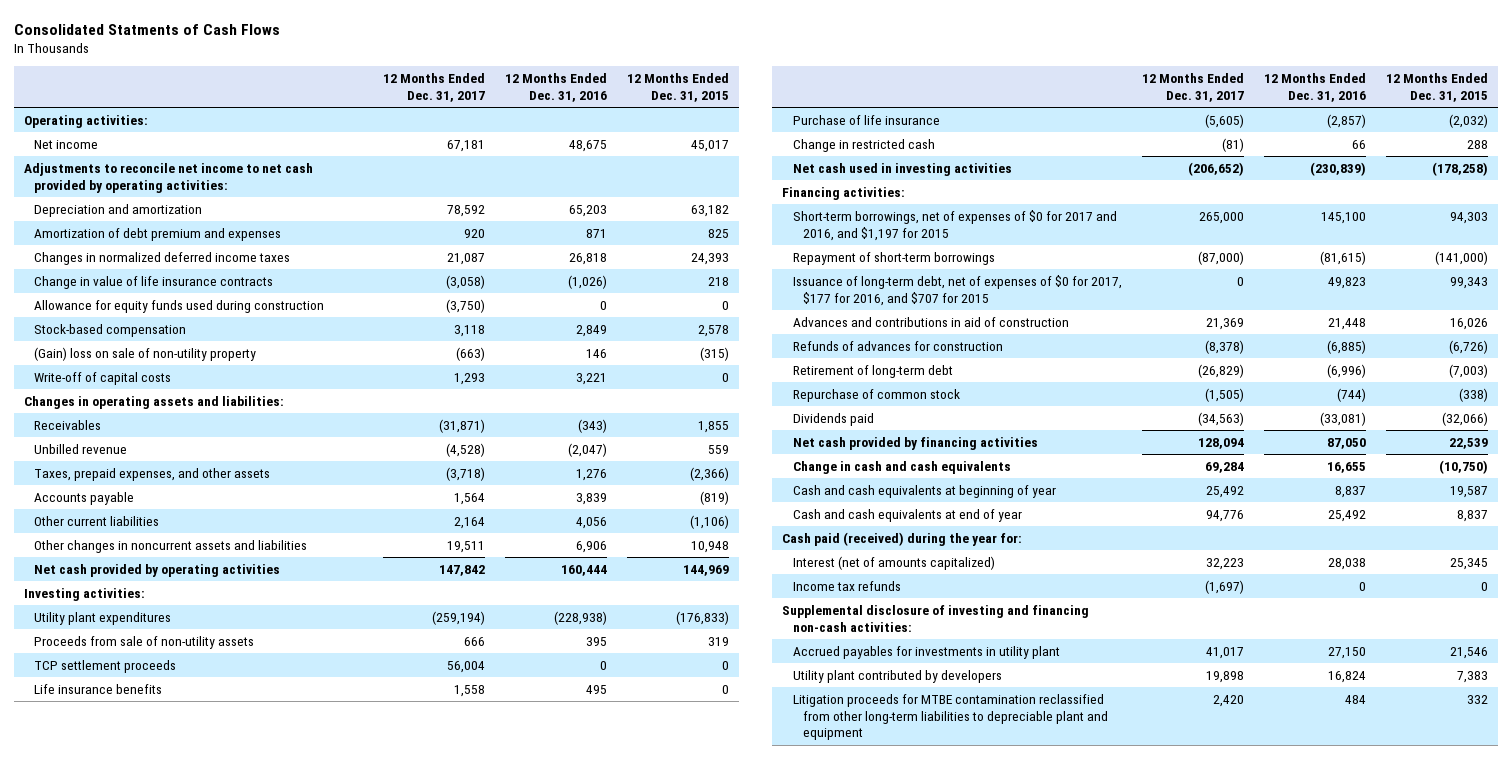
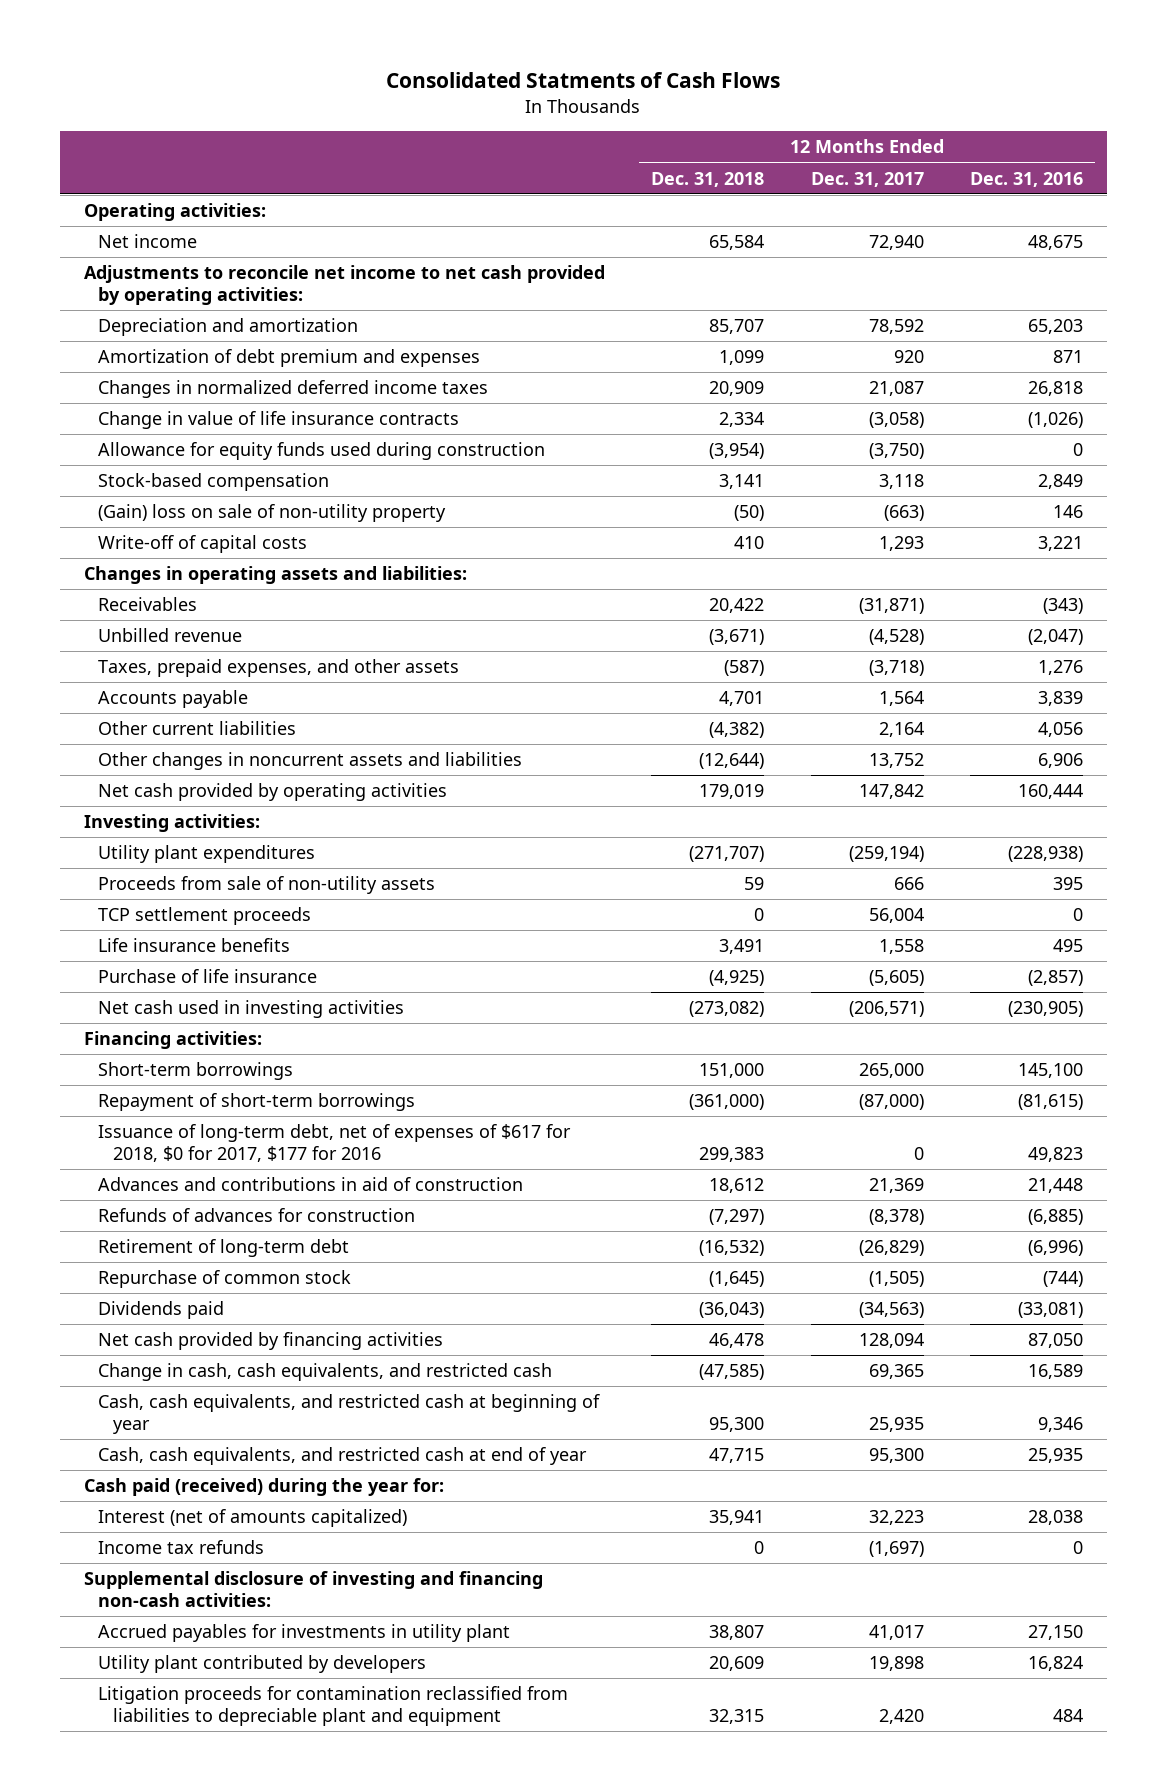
[626,73,729,102] 12 Months Ended Dec. 31, 2015 -> none
none -> [651,171,765,187] Dec. 31, 2018
[447,139,486,152] 67,181 -> [868,235,924,251] 72,940
[447,540,486,553] 19,511 -> [868,753,924,769] 13,752
[792,138,935,152] Change in restricted cash -> none
[1187,161,1244,176] (206,652) -> [848,1001,924,1018] (206,571)
[1309,161,1366,176] (230,839) -> [1008,1001,1084,1018] (230,905)
[792,209,1117,241] Short-term borrowings, net of expenses of $0 for 2017 and 2016, and $1,197 for 2015 -> [98,1062,294,1081] Short-term borrowings
[792,274,1122,306] Issuance of long-term debt, net of expenses of $0 for 2017, $177 for 2016, and $707 for 2015 -> [98,1124,572,1162] Issuance of long-term debt, net of expenses of $617 for 2018, $0 for 2017, $177 for 2016
[792,460,1011,474] Change in cash and cash equivalents -> [98,1363,553,1382] Change in cash, cash equivalents, and restricted cash
[1204,461,1244,473] 69,284 -> [868,1364,924,1380] 69,365
[1326,461,1366,473] 16,655 -> [1028,1364,1084,1380] 16,589
[792,484,1056,498] Cash and cash equivalents at beginning of year -> [98,1394,601,1434] Cash, cash equivalents, and restricted cash at beginning of year
[1205,485,1244,498] 25,492 -> [868,1416,924,1432] 25,935
[1334,485,1366,498] 8,837 -> [1038,1416,1084,1432] 9,346
[792,508,1022,522] Cash and cash equivalents at end of year -> [98,1447,588,1466] Cash, cash equivalents, and restricted cash at end of year
[1205,509,1244,522] 94,776 -> [868,1448,924,1464] 95,300
[1327,509,1366,522] 25,492 -> [1028,1448,1084,1464] 25,935
[792,693,1109,741] Litigation proceeds for MTBE contamination reclassified from other long-term liabilities to depreciable plant and equipment -> [98,1686,569,1726] Litigation proceeds for contamination reclassified from liabilities to depreciable plant and equipment

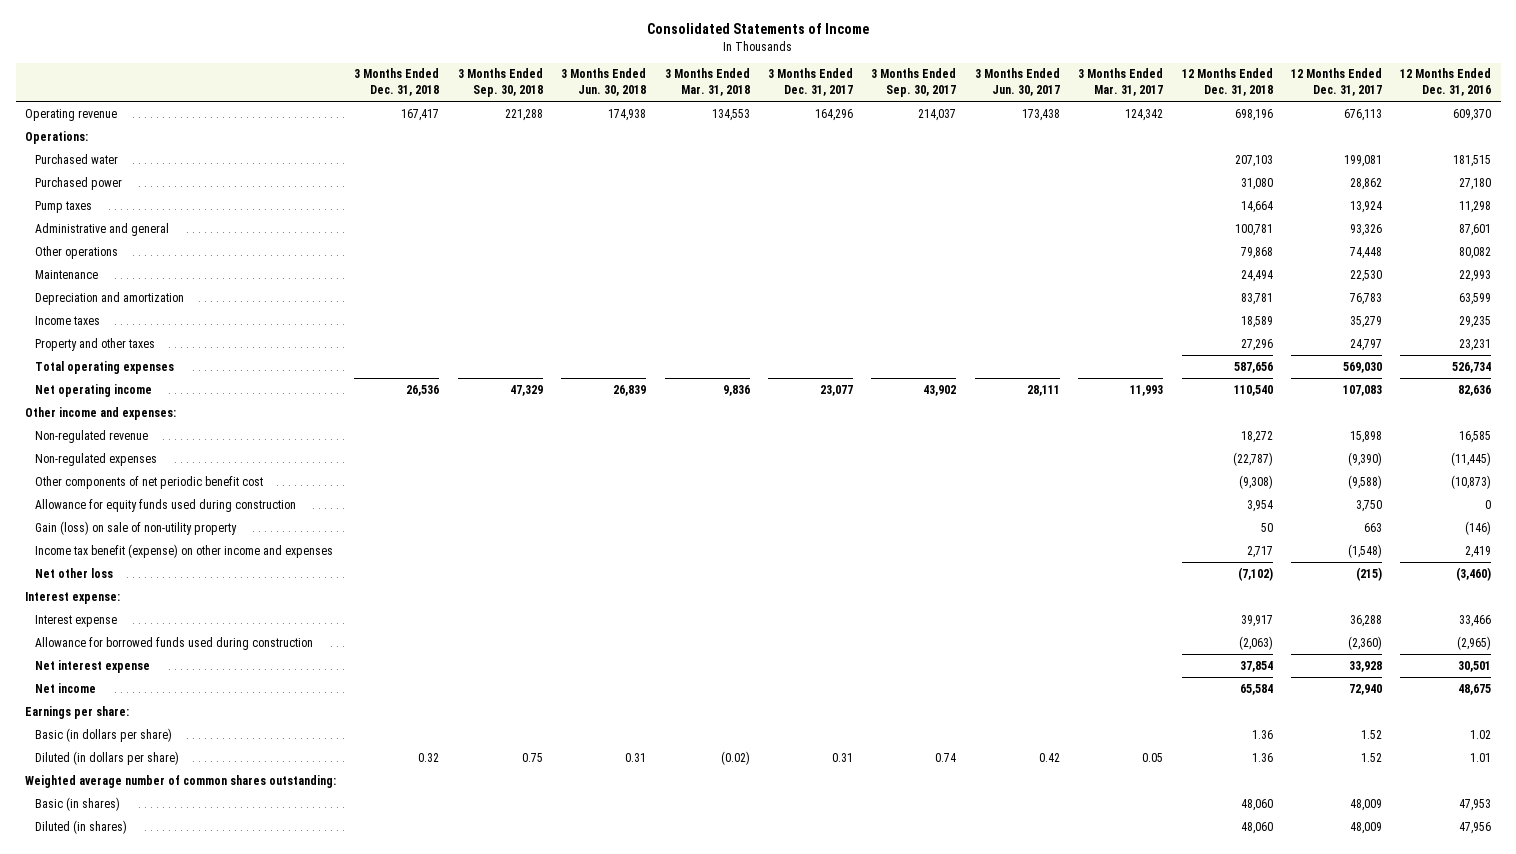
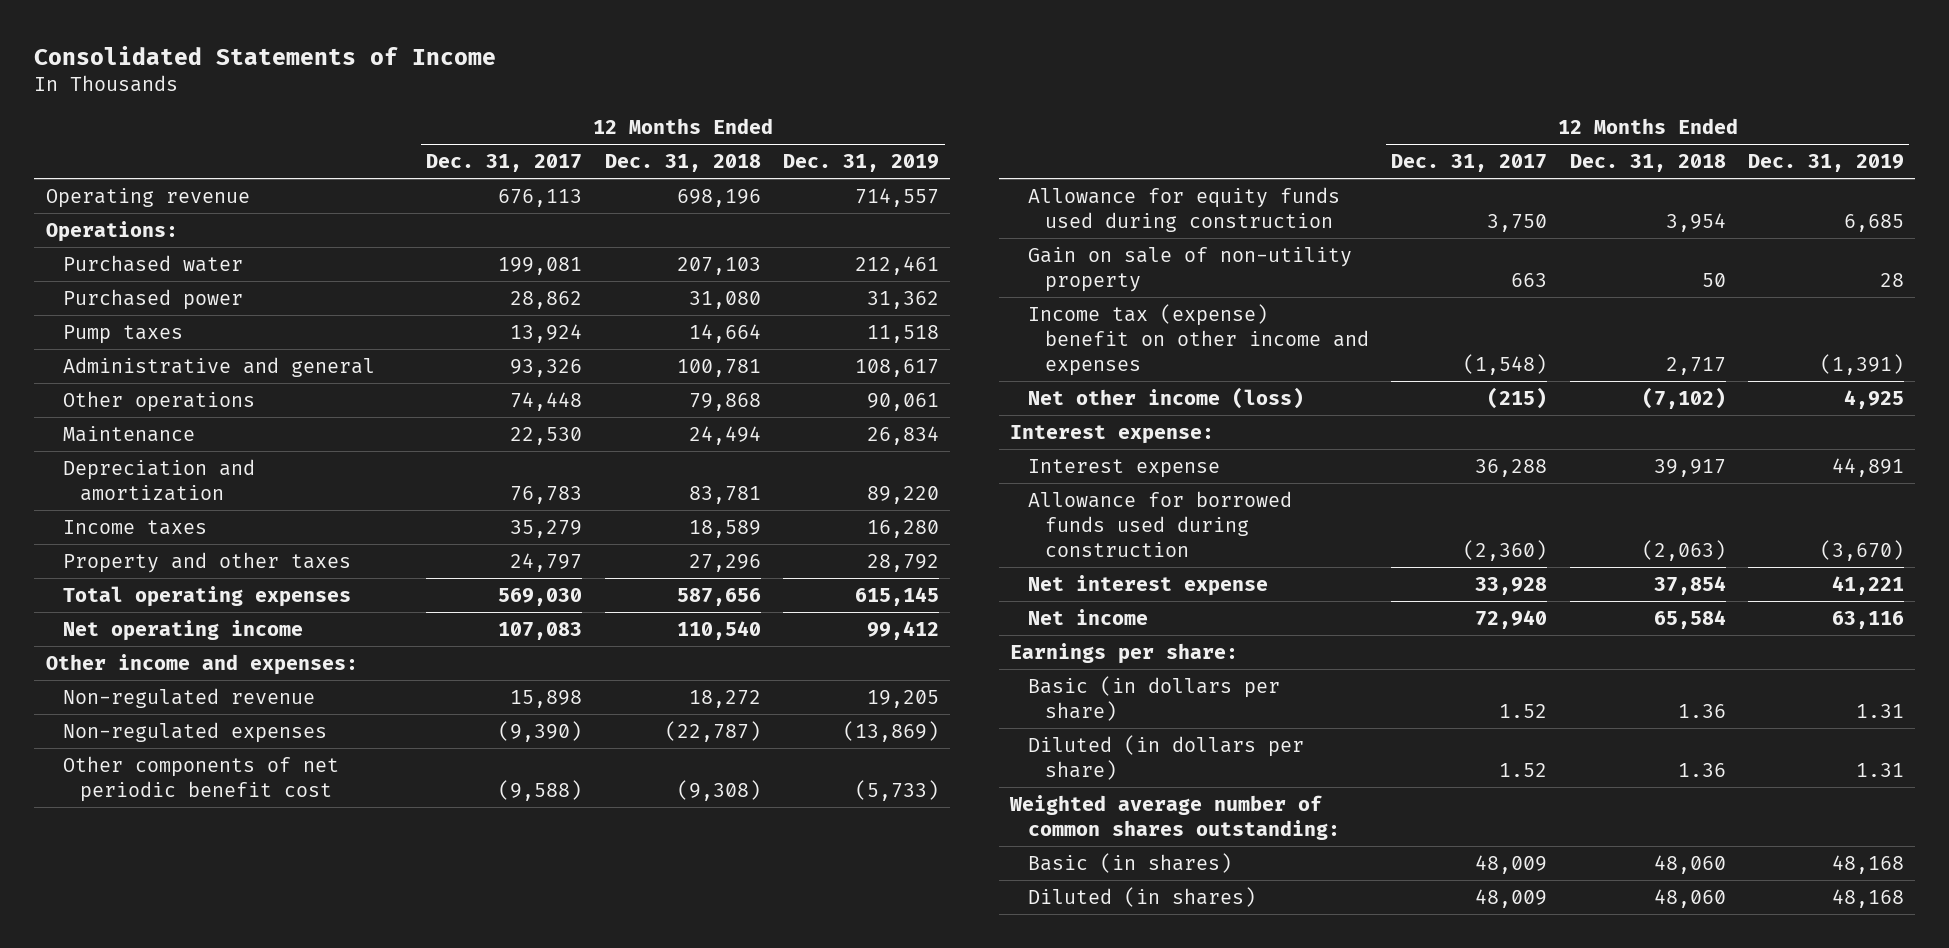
[354,68,440,97] 3 Months Ended Dec. 31, 2018 -> none
[457,68,543,98] 3 Months Ended Sep. 30, 2018 -> none
[561,68,647,97] 3 Months Ended Jun. 30, 2018 -> none
[664,68,750,97] 3 Months Ended Mar. 31, 2018 -> none
[767,68,853,97] 3 Months Ended Dec. 31, 2017 -> none
[871,68,957,98] 3 Months Ended Sep. 30, 2017 -> none
[974,68,1060,97] 3 Months Ended Jun. 30, 2017 -> none
[1078,68,1164,97] 3 Months Ended Mar. 31, 2017 -> none
[1400,68,1492,97] 12 Months Ended Dec. 31, 2016 -> none
none -> [783,154,940,173] Dec. 31, 2019
[34,520,237,535] Gain (loss) on sale of non-utility property -> [1027,246,1352,292] Gain on sale of non-utility property
[34,543,333,558] Income tax benefit (expense) on other income and expenses -> [1027,303,1369,376] Income tax (expense) benefit on other income and expenses
[34,567,113,578] Net other loss -> [1027,386,1304,409] Net other income (loss)

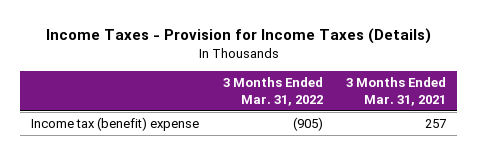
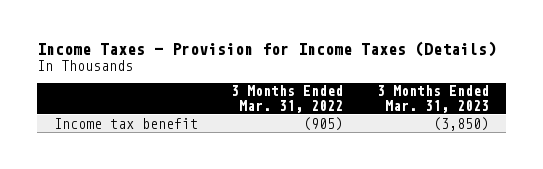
[345,77,446,107] 3 Months Ended Mar. 31, 2021 -> none
none -> [376,85,489,113] 3 Months Ended Mar. 31, 2023
[31,116,200,131] Income tax (benefit) expense -> [53,117,198,129] Income tax benefit

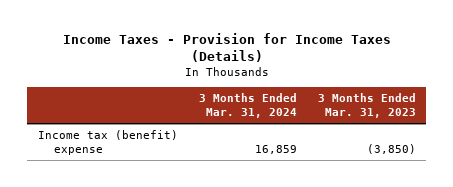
[231,85,344,113] 3 Months Ended Mar. 31, 2022 -> none
none -> [198,93,297,119] 3 Months Ended Mar. 31, 2024
[53,117,198,129] Income tax benefit -> [37,130,178,155] Income tax (benefit) expense

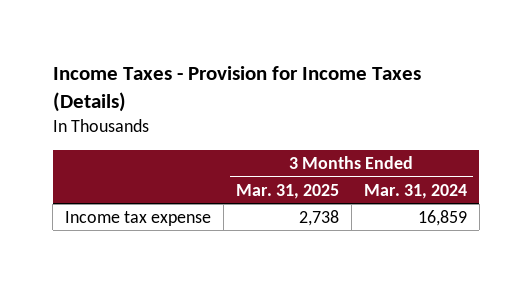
[317,93,416,119] 3 Months Ended Mar. 31, 2023 -> none
none -> [235,183,339,199] Mar. 31, 2025
[37,130,178,155] Income tax (benefit) expense -> [64,211,211,227] Income tax expense

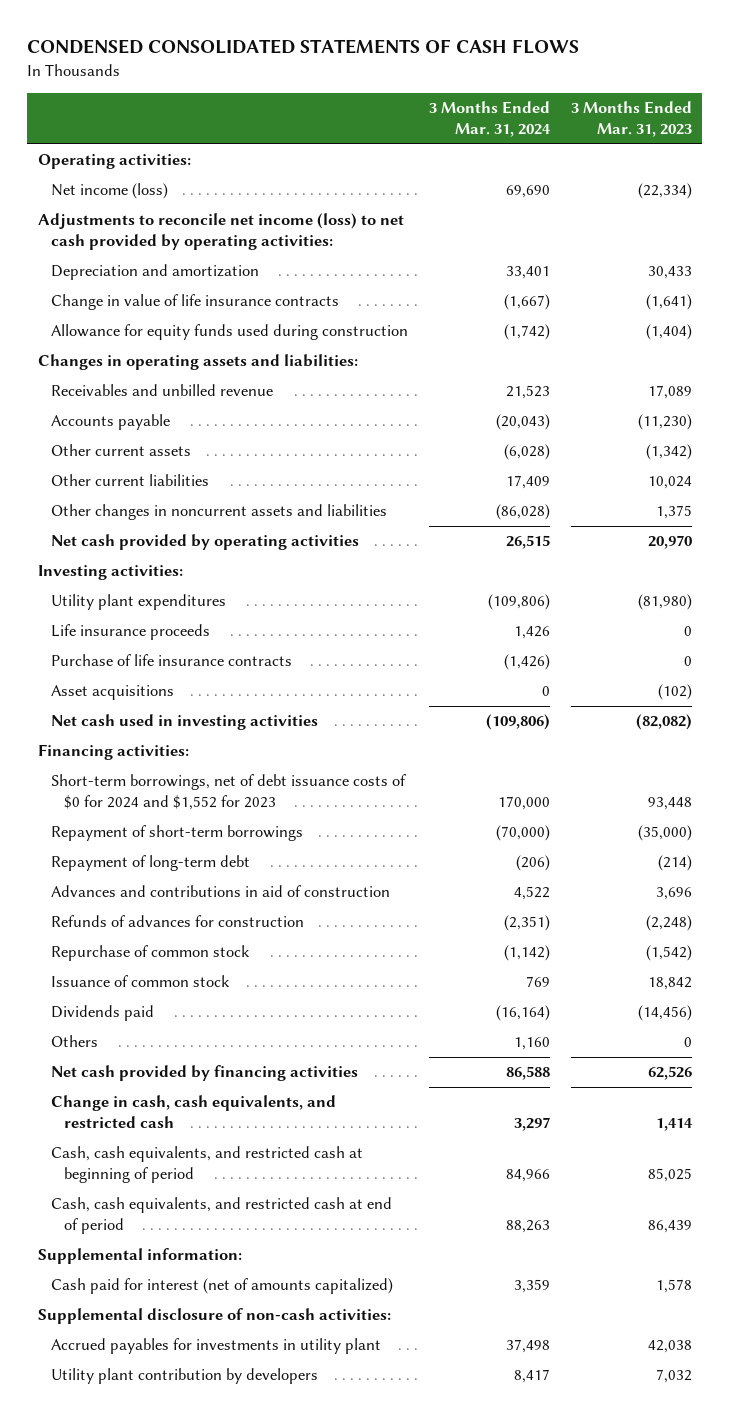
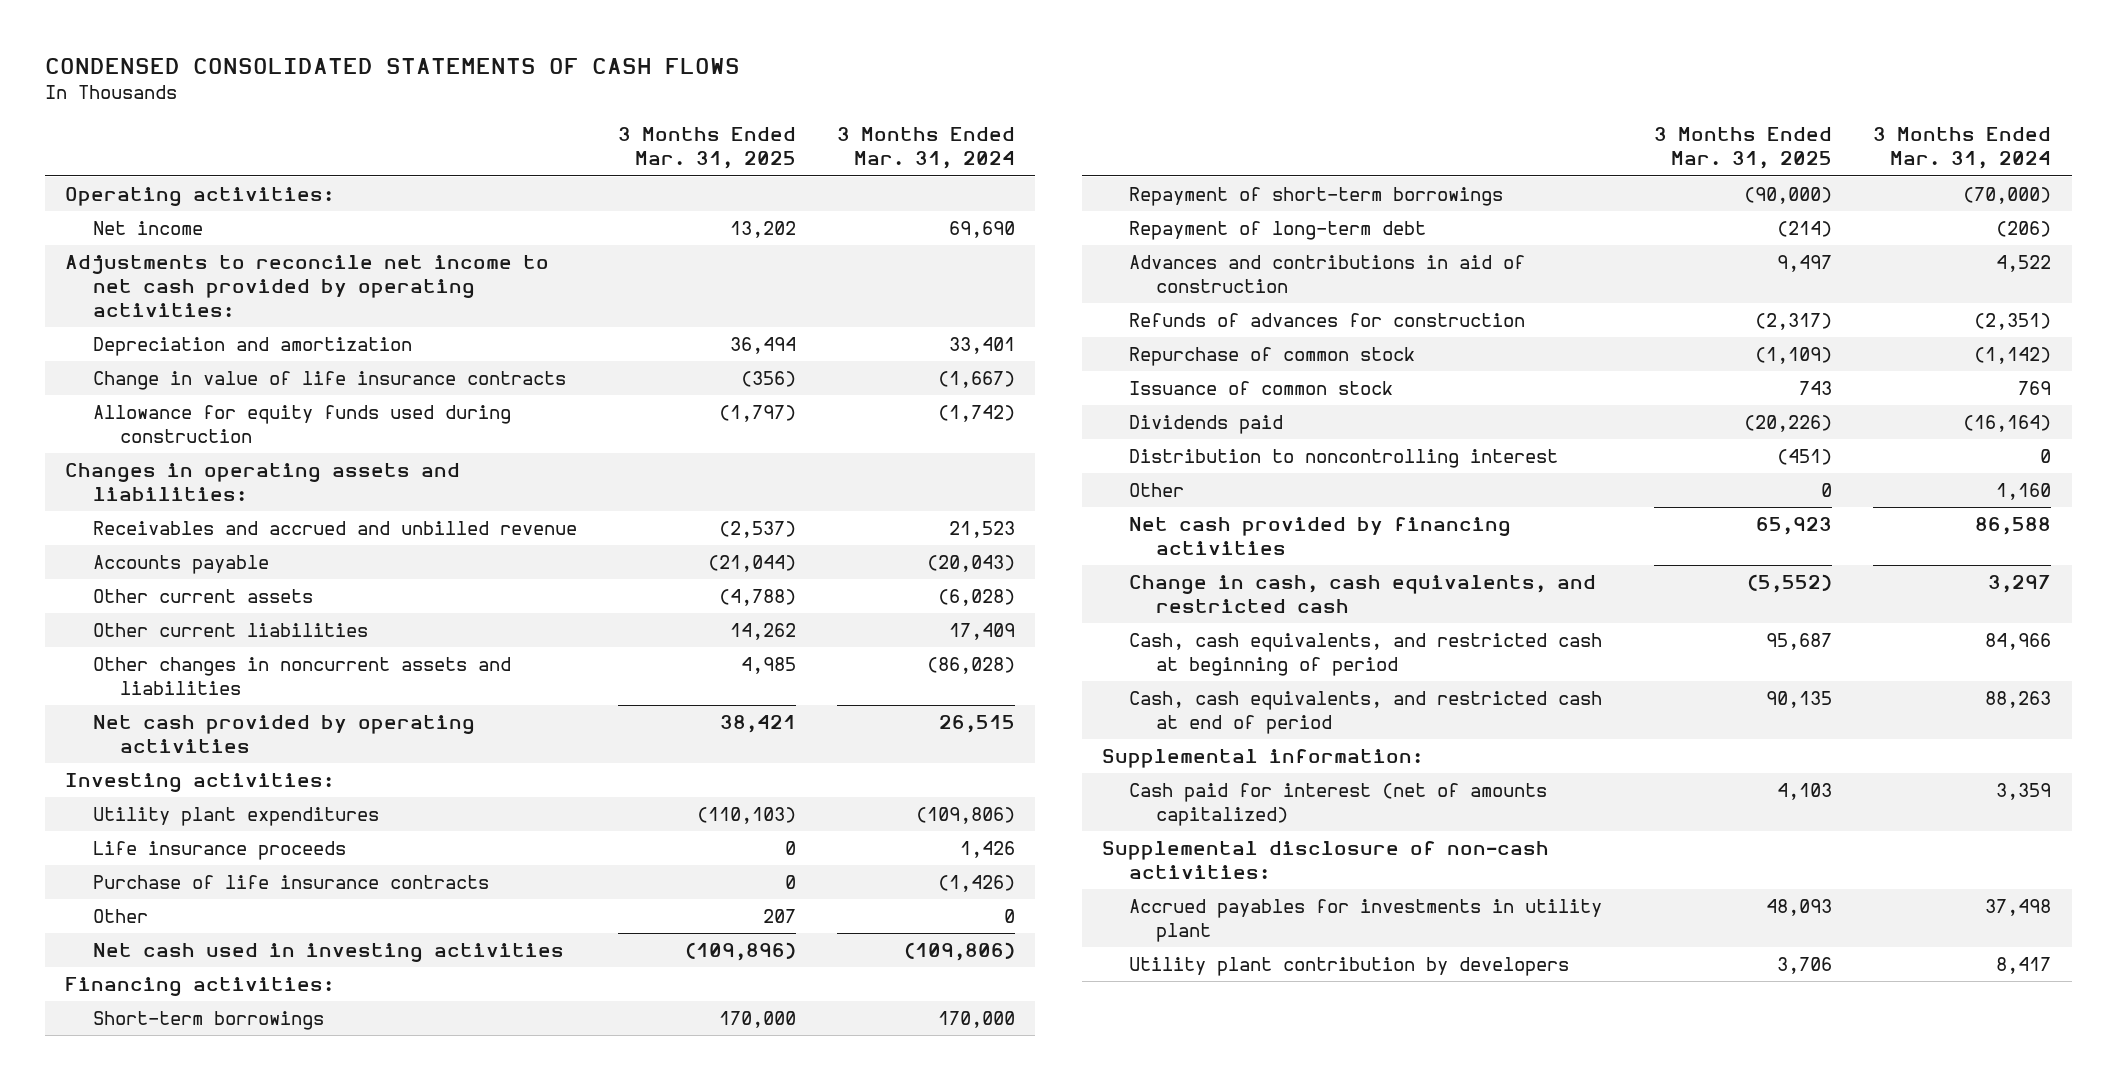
[570,101,692,137] 3 Months Ended Mar. 31, 2023 -> none
none -> [617,127,796,170] 3 Months Ended Mar. 31, 2025
[50,183,168,200] Net income (loss) -> [92,221,203,236] Net income
[37,213,404,251] Adjustments to reconcile net income (loss) to net cash provided by operating activities: -> [65,255,550,318] Adjustments to reconcile net income to net cash provided by operating activities:
[50,384,273,397] Receivables and unbilled revenue -> [92,521,577,536] Receivables and accrued and unbilled revenue
[50,685,174,701] Asset acquisitions -> none
none -> [92,909,148,924] Other
[50,774,406,811] Short-term borrowings, net of debt issuance costs of $0 for 2024 and $1,552 for 2023 -> [92,1011,324,1031] Short-term borrowings
none -> [1129,449,1559,469] Distribution to noncontrolling interest
[50,1035,98,1048] Others -> [1129,483,1185,498] Other

